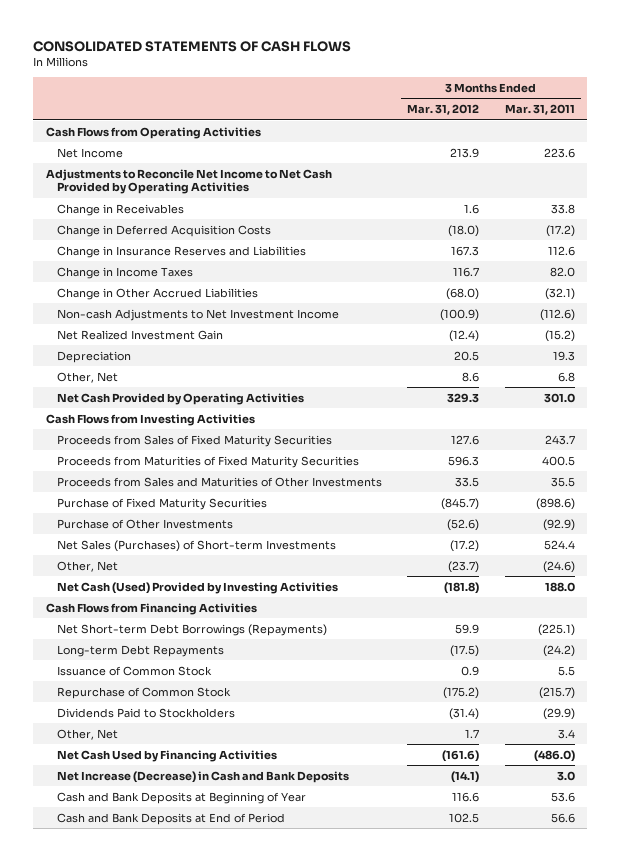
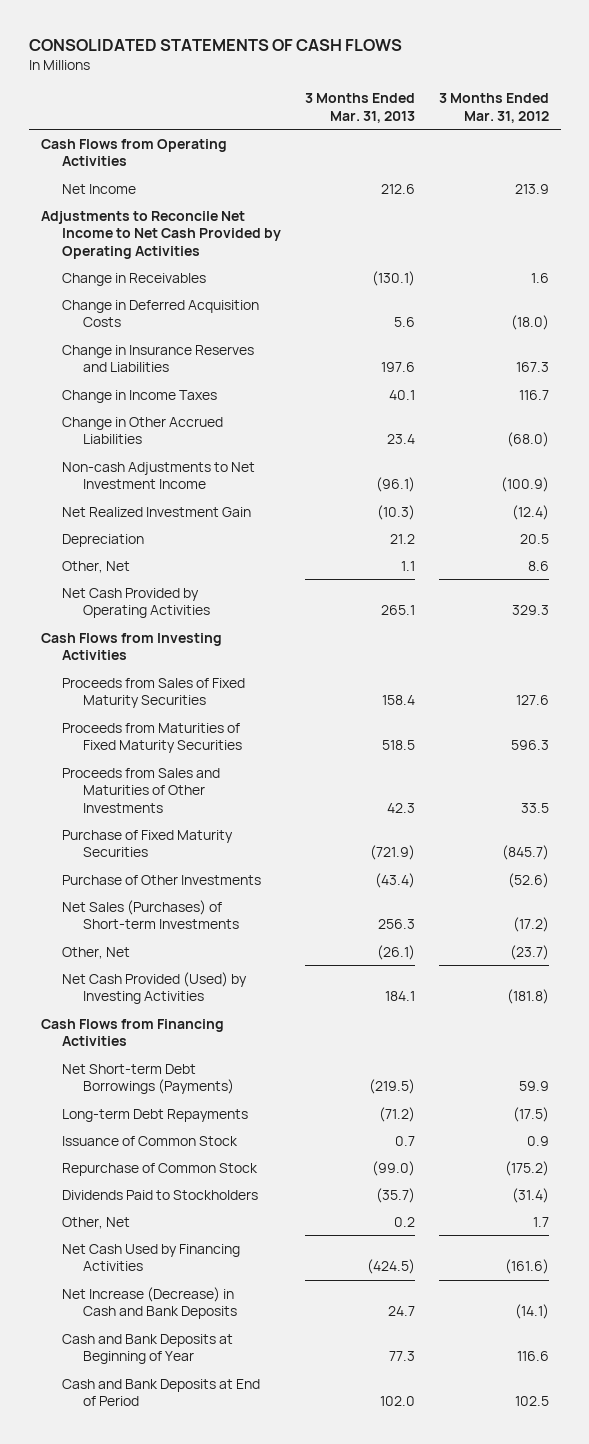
[504,104,575,116] Mar. 31, 2011 -> none
none -> [304,93,415,123] 3 Months Ended Mar. 31, 2013
[56,581,338,594] Net Cash (Used) Provided by Investing Activities -> [62,971,248,1005] Net Cash Provided (Used) by Investing Activities
[56,623,327,636] Net Short-term Debt Borrowings (Repayments) -> [62,1063,235,1095] Net Short-term Debt Borrowings (Payments)

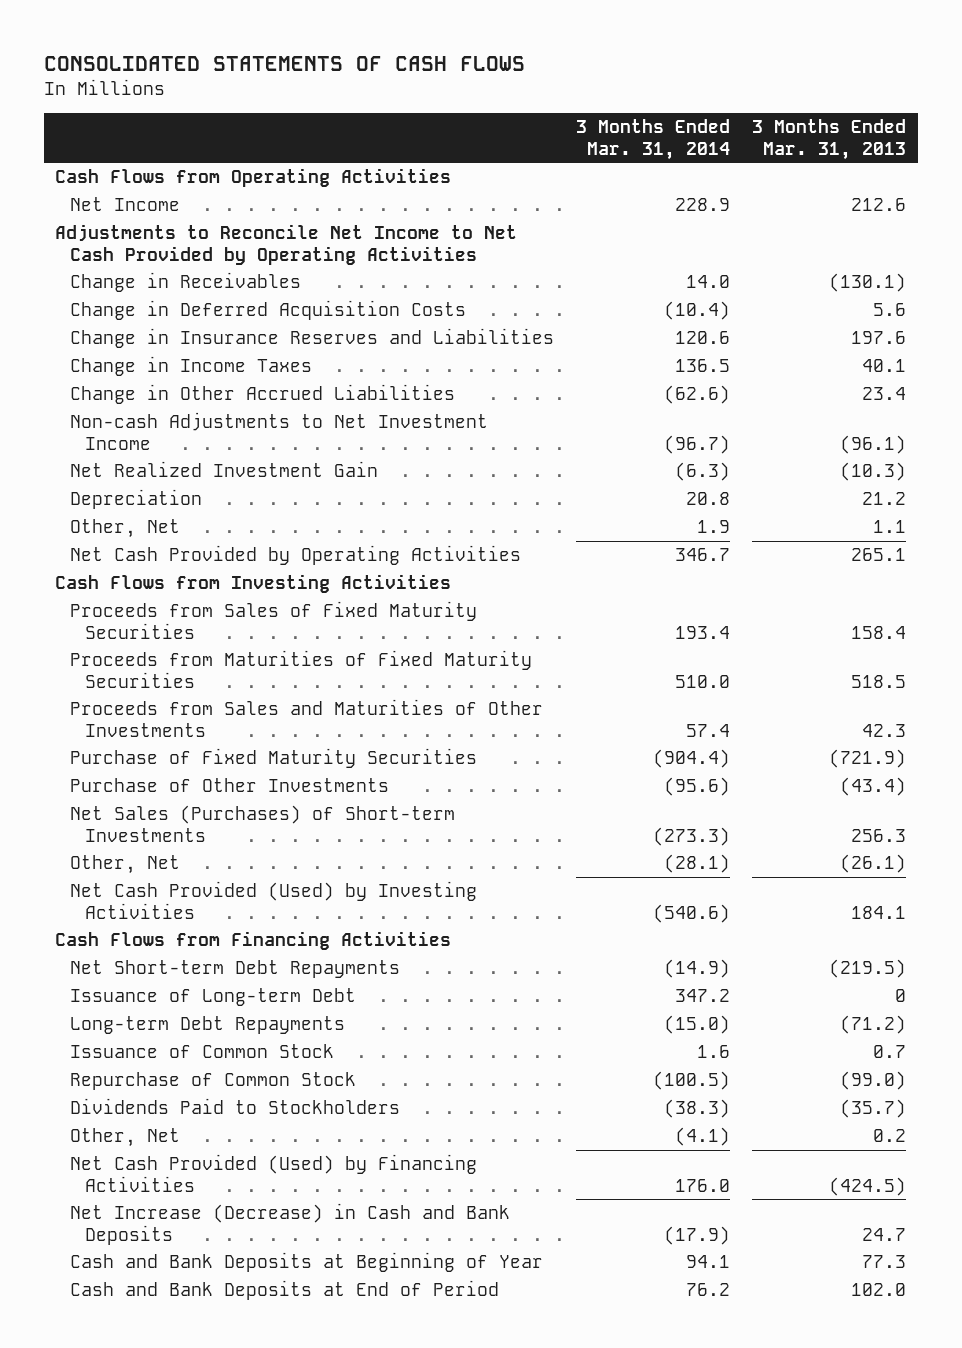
[438,93,549,123] 3 Months Ended Mar. 31, 2012 -> none
none -> [576,118,731,160] 3 Months Ended Mar. 31, 2014
[62,1063,235,1095] Net Short-term Debt Borrowings (Payments) -> [69,959,400,978] Net Short-term Debt Repayments
none -> [69,987,356,1006] Issuance of Long-term Debt
[62,1243,241,1272] Net Cash Used by Financing Activities -> [69,1153,477,1192] Net Cash Provided (Used) by Financing Activities

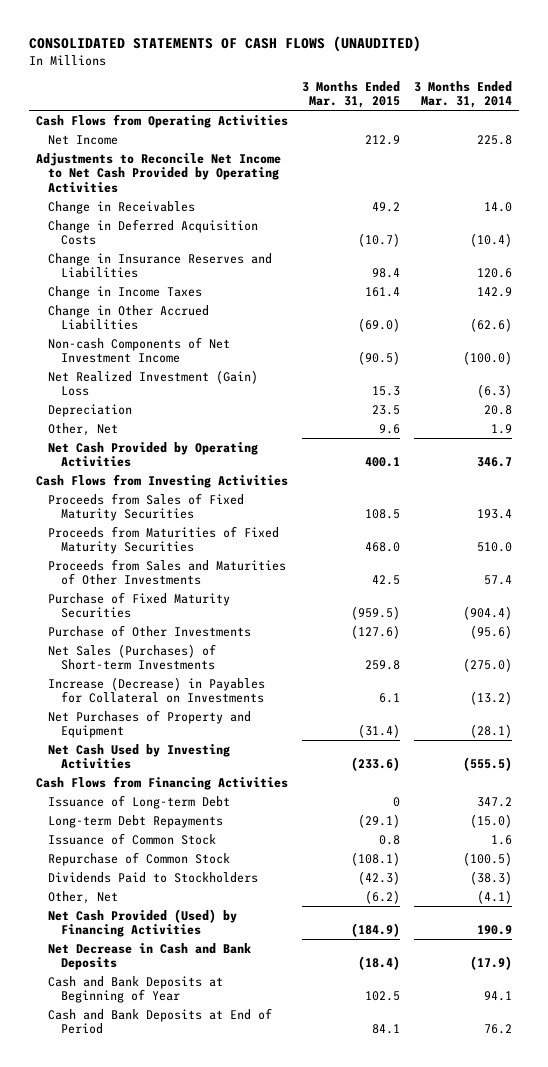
[44,56,526,72] CONSOLIDATED STATEMENTS OF CASH FLOWS -> [29,36,422,53] CONSOLIDATED STATEMENTS OF CASH FLOWS (UNAUDITED)
[752,118,907,160] 3 Months Ended Mar. 31, 2013 -> none
none -> [301,80,400,109] 3 Months Ended Mar. 31, 2015
[675,197,731,211] 228.9 -> [476,134,512,145] 225.8
[675,358,731,372] 136.5 -> [476,286,512,297] 142.9
[69,411,488,450] Non-cash Adjustments to Net Investment Income -> [48,336,231,364] Non-cash Components of Net Investment Income
[664,434,731,454] (96.7) -> [462,351,512,366] (100.0)
[69,460,378,477] Net Realized Investment Gain -> [48,369,259,397] Net Realized Investment (Gain) Loss
[653,826,731,846] (273.3) -> [462,658,512,673] (275.0)
none -> [48,676,266,704] Increase (Decrease) in Payables for Collateral on Investments
[69,854,180,874] Other, Net -> [48,709,252,739] Net Purchases of Property and Equipment
[69,880,477,919] Net Cash Provided (Used) by Investing Activities -> [48,743,231,770] Net Cash Used by Investing Activities
[653,903,731,923] (540.6) -> [462,757,512,772] (555.5)
[69,959,400,978] Net Short-term Debt Repayments -> none
[675,1178,731,1192] 176.0 -> [476,925,512,936] 190.9
[69,1202,510,1245] Net Increase (Decrease) in Cash and Bank Deposits -> [48,942,252,971] Net Decrease in Cash and Bank Deposits

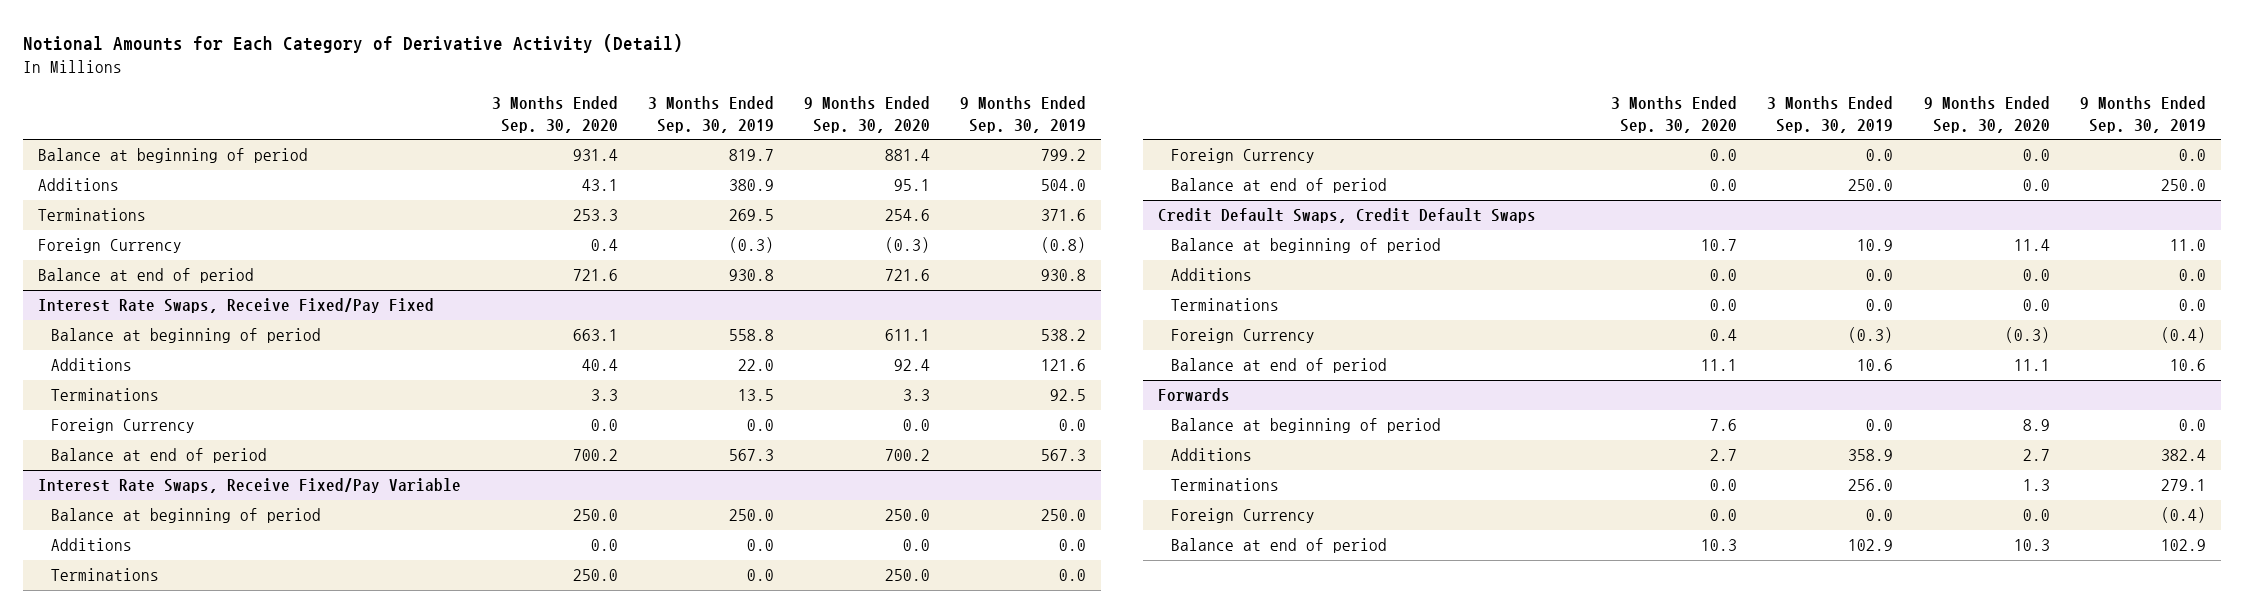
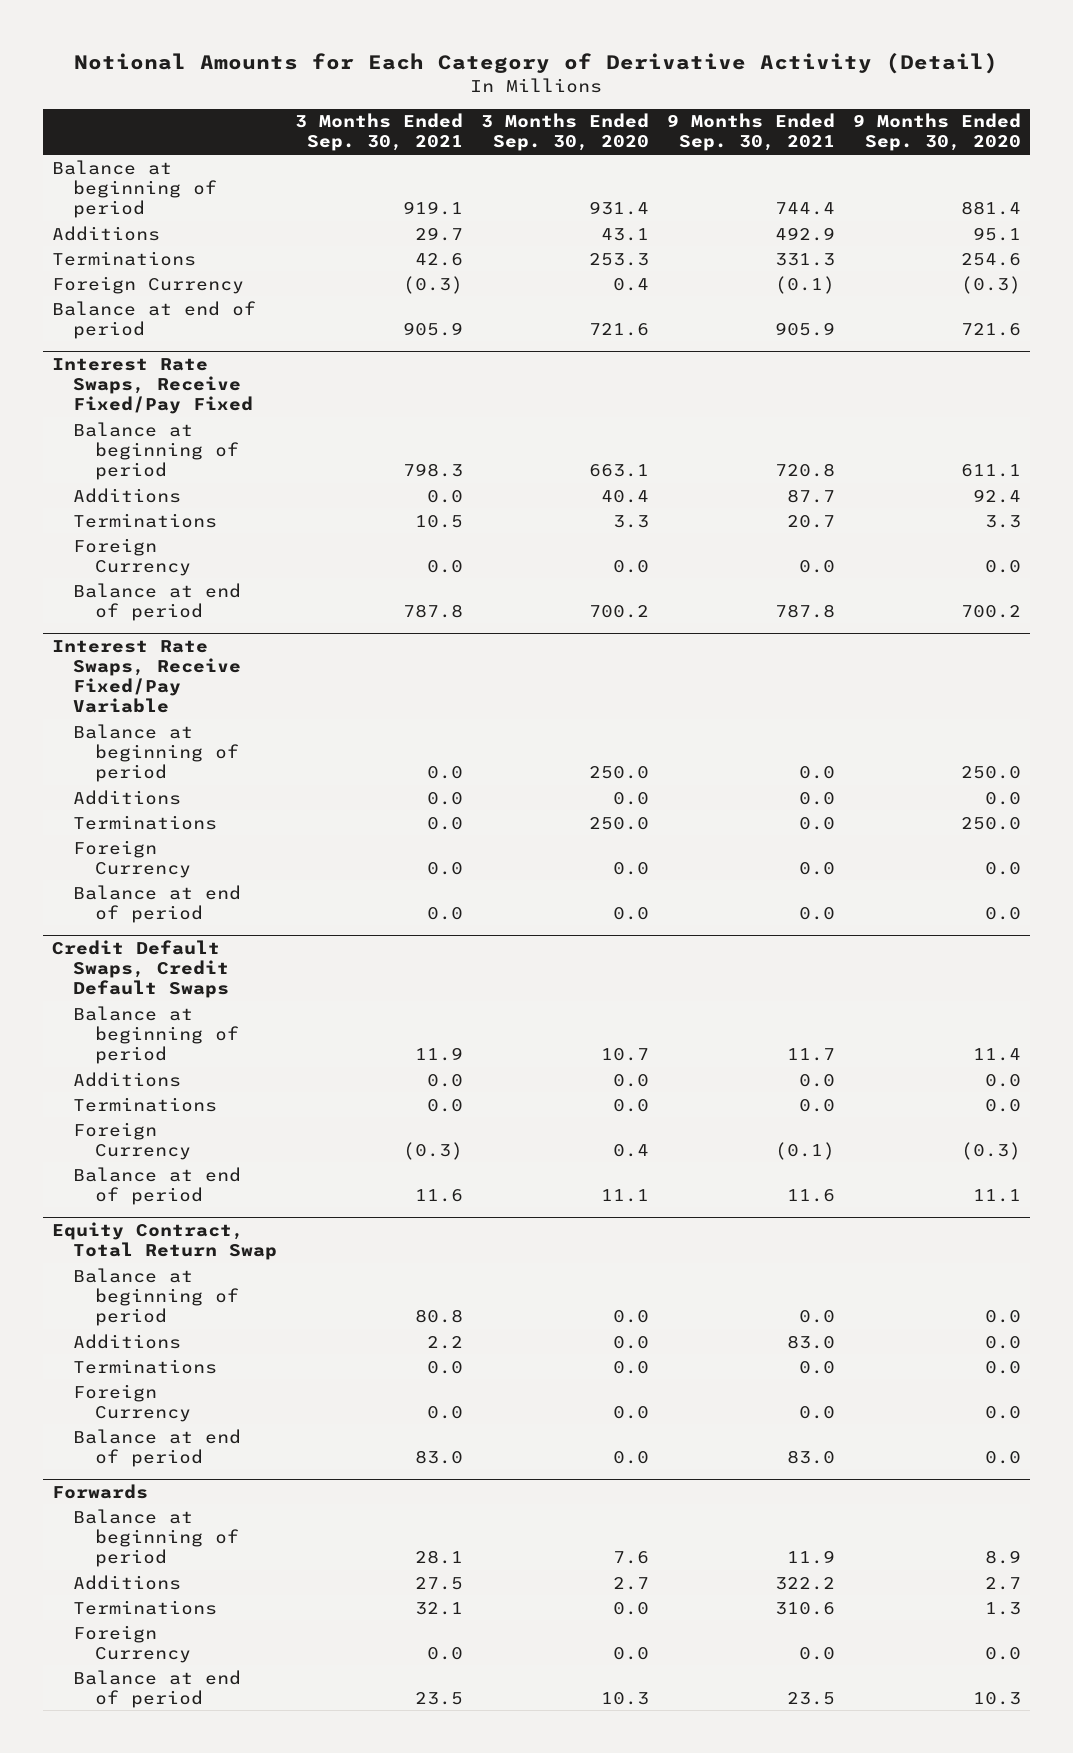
[647,96,774,133] 3 Months Ended Sep. 30, 2019 -> none
[960,96,1087,133] 9 Months Ended Sep. 30, 2019 -> none
none -> [295,113,464,152] 3 Months Ended Sep. 30, 2021
none -> [667,113,836,152] 9 Months Ended Sep. 30, 2021
none -> [51,1221,278,1260] Equity Contract, Total Return Swap
none -> [73,1267,240,1326] Balance at beginning of period
none -> [73,1333,182,1349] Additions
none -> [73,1358,218,1374] Terminations
none -> [73,1383,192,1422] Foreign Currency
none -> [73,1428,242,1467] Balance at end of period

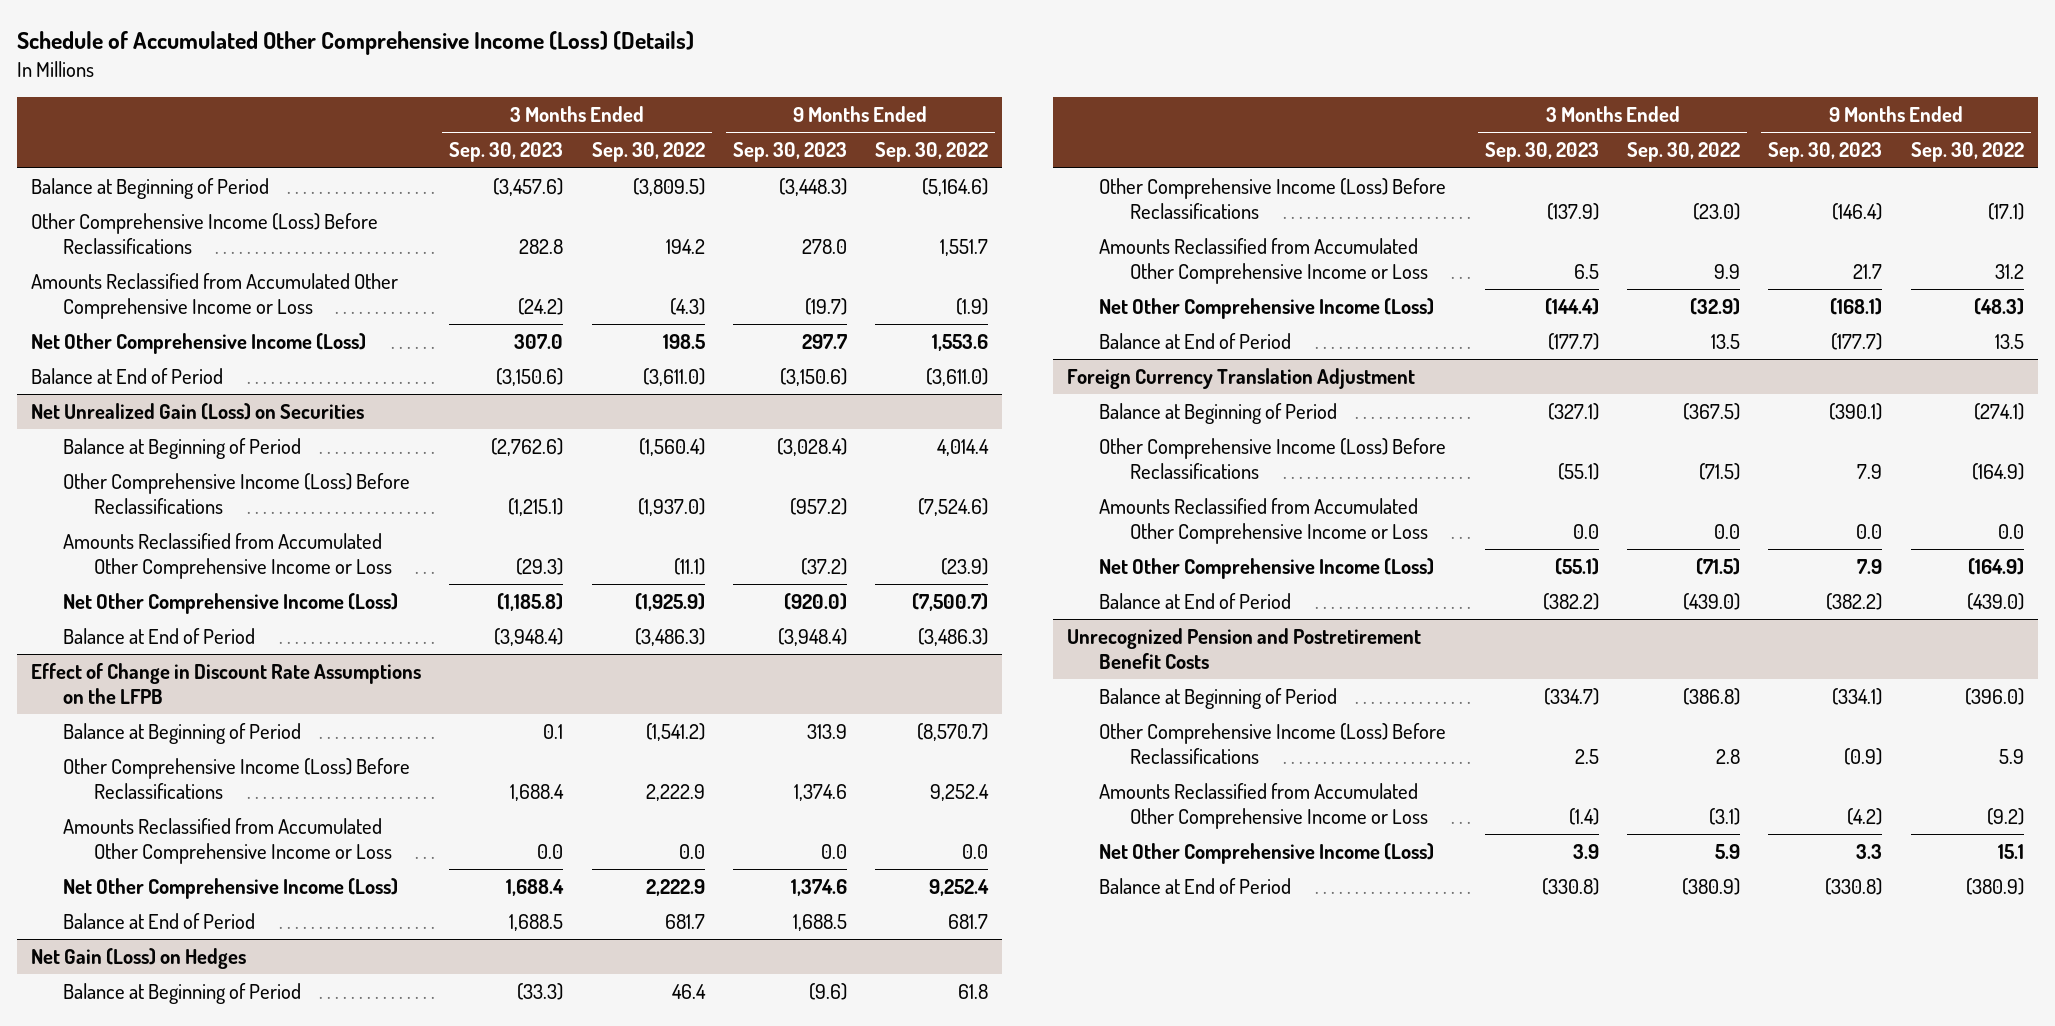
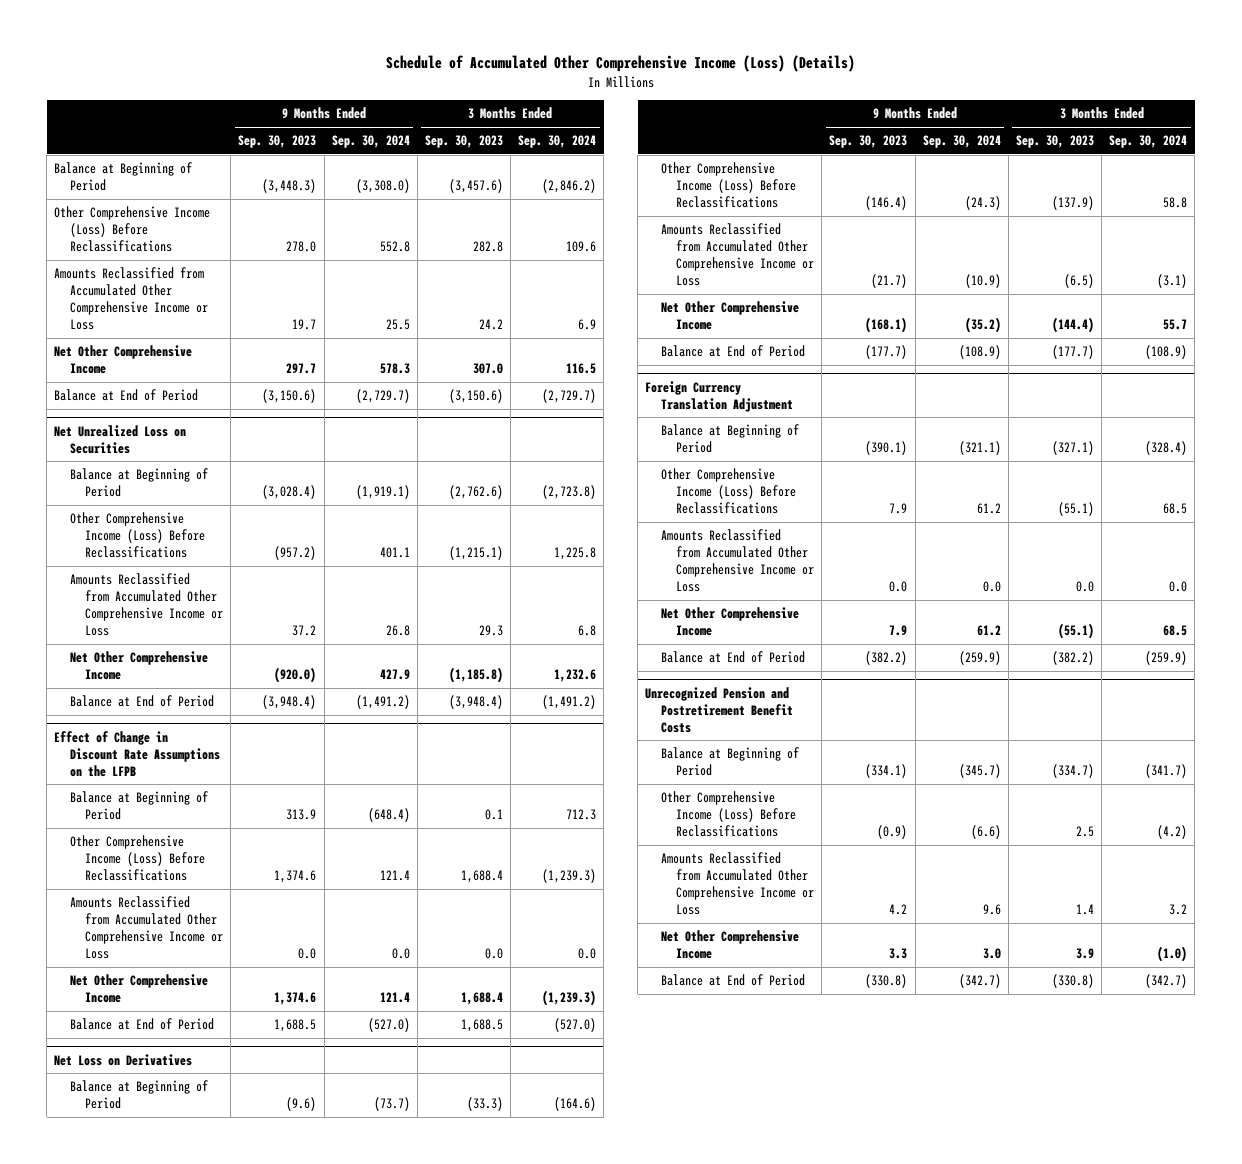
[591,142,705,163] Sep. 30, 2022 -> none
[874,142,988,163] Sep. 30, 2022 -> none
none -> [331,135,410,149] Sep. 30, 2024
none -> [518,135,597,149] Sep. 30, 2024
[518,298,564,316] (24.2) -> [478,319,503,331] 24.2
[804,298,847,316] (19.7) -> [292,319,317,331] 19.7
[31,333,367,355] Net Other Comprehensive Income (Loss) -> [54,345,193,375] Net Other Comprehensive Income
[31,403,365,421] Net Unrealized Gain (Loss) on Securities -> [54,424,187,454] Net Unrealized Loss on Securities
[516,558,564,576] (29.3) -> [478,625,503,637] 29.3
[800,558,847,576] (37.2) -> [292,625,317,637] 37.2
[62,593,398,615] Net Other Comprehensive Income (Loss) -> [69,651,208,681] Net Other Comprehensive Income
[62,878,398,900] Net Other Comprehensive Income (Loss) -> [69,974,208,1004] Net Other Comprehensive Income
[31,948,247,970] Net Gain (Loss) on Hedges -> [54,1053,193,1066] Net Loss on Derivatives
[1574,264,1600,280] 6.5 -> [1063,274,1094,289] (6.5)
[1853,264,1883,280] 21.7 -> [871,274,908,289] (21.7)
[1098,298,1434,320] Net Other Comprehensive Income (Loss) -> [660,301,799,331] Net Other Comprehensive Income
[1098,558,1434,580] Net Other Comprehensive Income (Loss) -> [660,607,799,637] Net Other Comprehensive Income
[1569,808,1600,826] (1.4) -> [1075,904,1094,916] 1.4
[1847,808,1883,826] (4.2) -> [889,904,908,916] 4.2
[1098,843,1434,865] Net Other Comprehensive Income (Loss) -> [660,930,799,960] Net Other Comprehensive Income

